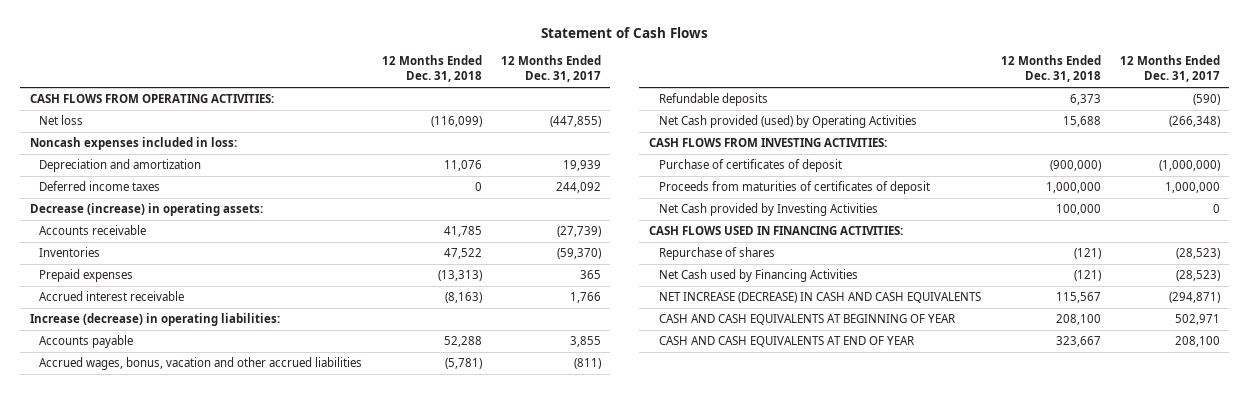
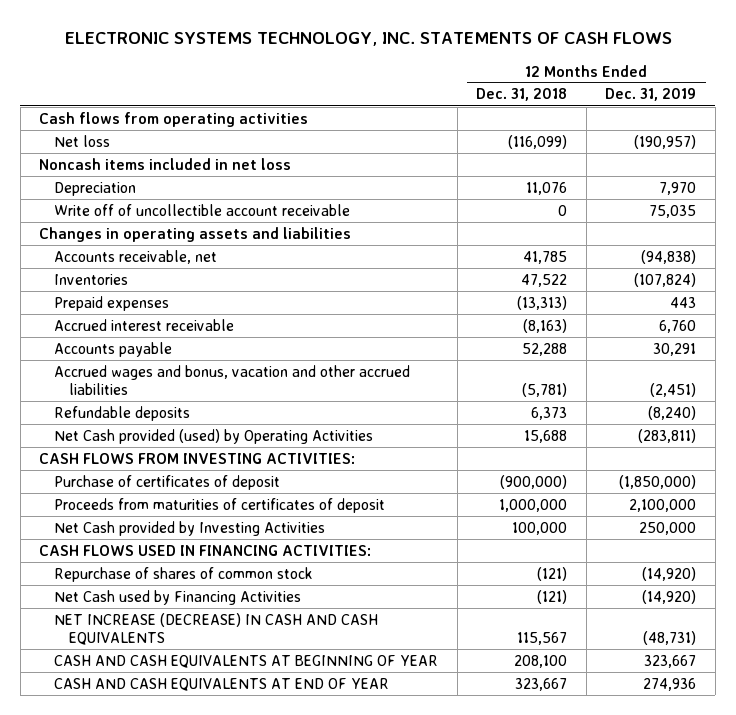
[540,27,708,39] Statement of Cash Flows -> [64,32,672,47] ELECTRONIC SYSTEMS TECHNOLOGY, INC. STATEMENTS OF CASH FLOWS
[500,55,601,83] 12 Months Ended Dec. 31, 2017 -> none
none -> [605,88,697,102] Dec. 31, 2019
[29,94,274,104] CASH FLOWS FROM OPERATING ACTIVITIES: -> [39,111,309,127] Cash flows from operating activities
[39,181,161,192] Deferred income taxes -> none
[29,137,237,151] Noncash expenses included in loss: -> [39,157,292,170] Noncash items included in net loss
[39,159,202,173] Depreciation and amortization -> [54,181,137,196] Depreciation
none -> [54,203,351,216] Write off of uncollectible account receivable
[29,203,263,217] Decrease (increase) in operating assets: -> [39,226,352,242] Changes in operating assets and liabilities
[39,225,147,236] Accounts receivable -> [54,249,218,264] Accounts receivable, net
[29,313,280,327] Increase (decrease) in operating liabilities: -> none
[39,357,363,371] Accrued wages, bonus, vacation and other accrued liabilities -> [54,364,411,395] Accrued wages and bonus, vacation and other accrued liabilities
[658,247,775,261] Repurchase of shares -> [54,566,314,582] Repurchase of shares of common stock

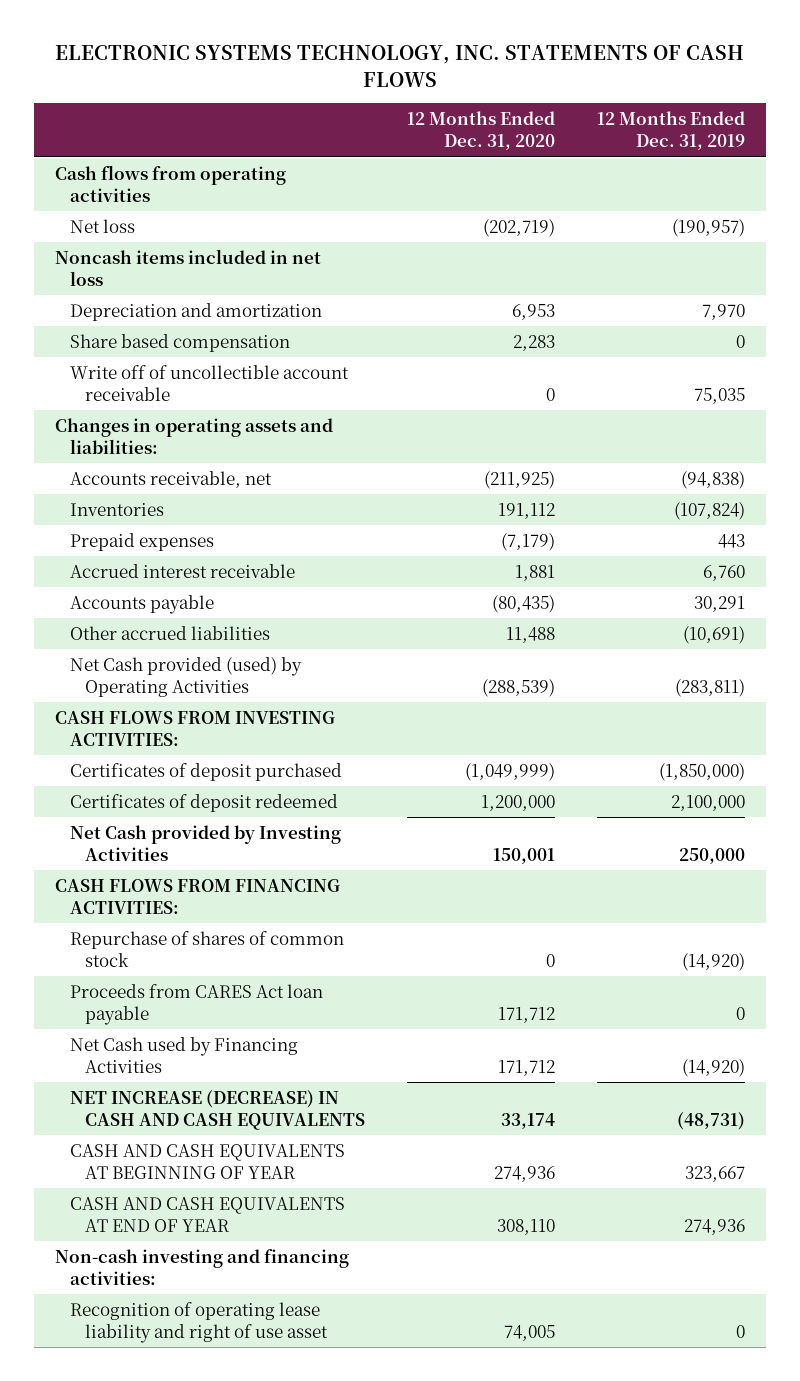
[476,88,568,102] Dec. 31, 2018 -> none
none -> [407,111,556,151] 12 Months Ended Dec. 31, 2020
[54,181,137,196] Depreciation -> [70,302,323,321] Depreciation and amortization
none -> [70,333,291,352] Share based compensation
[39,226,352,242] Changes in operating assets and liabilities -> [55,417,334,454] Changes in operating assets and liabilities:
[54,364,411,395] Accrued wages and bonus, vacation and other accrued liabilities -> none
[54,405,191,421] Refundable deposits -> none
none -> [70,625,271,640] Other accrued liabilities
[54,497,386,513] Proceeds from maturities of certificates of deposit -> none
[54,474,281,490] Purchase of certificates of deposit -> [70,762,343,781] Certificates of deposit purchased
none -> [70,793,339,812] Certificates of deposit redeemed
[39,544,372,556] CASH FLOWS USED IN FINANCING ACTIVITIES: -> [55,878,341,914] CASH FLOWS FROM FINANCING ACTIVITIES:
none -> [70,983,324,1025] Proceeds from CARES Act loan payable
none -> [55,1248,350,1285] Non-cash investing and financing activities:
none -> [70,1301,329,1343] Recognition of operating lease liability and right of use asset

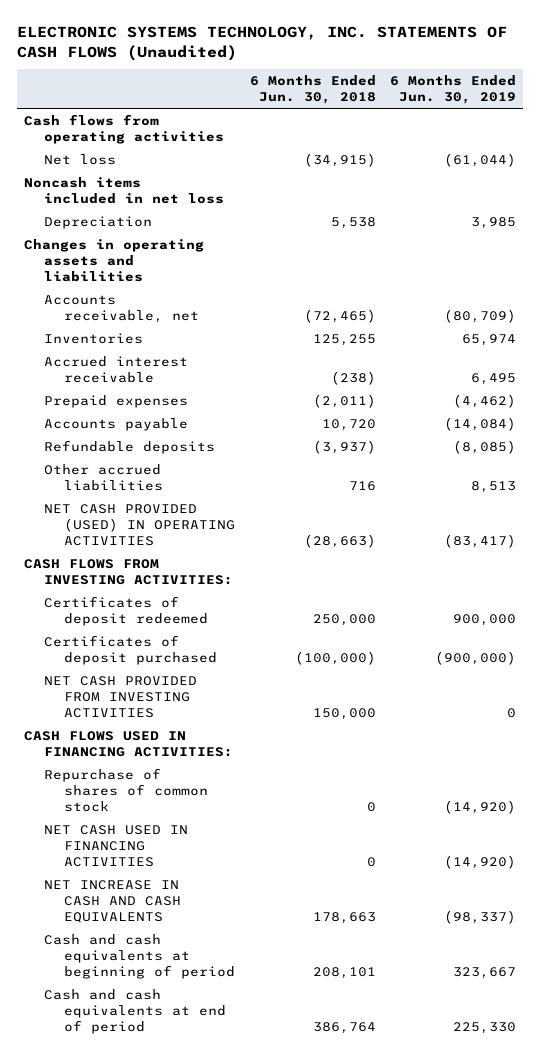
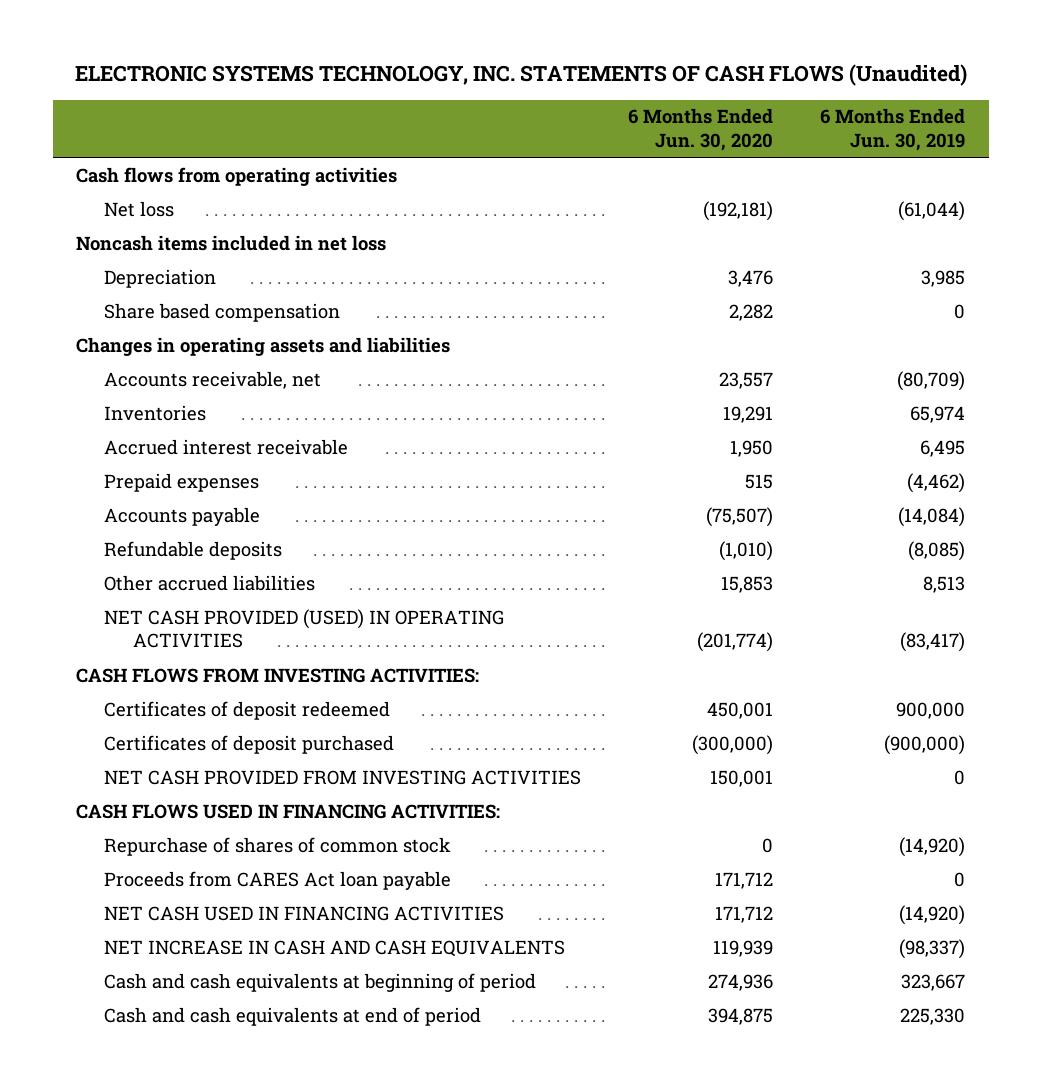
[249,75,376,105] 6 Months Ended Jun. 30, 2018 -> none
none -> [628,108,774,151] 6 Months Ended Jun. 30, 2020
none -> [104,302,341,322] Share based compensation
none -> [104,870,452,890] Proceeds from CARES Act loan payable

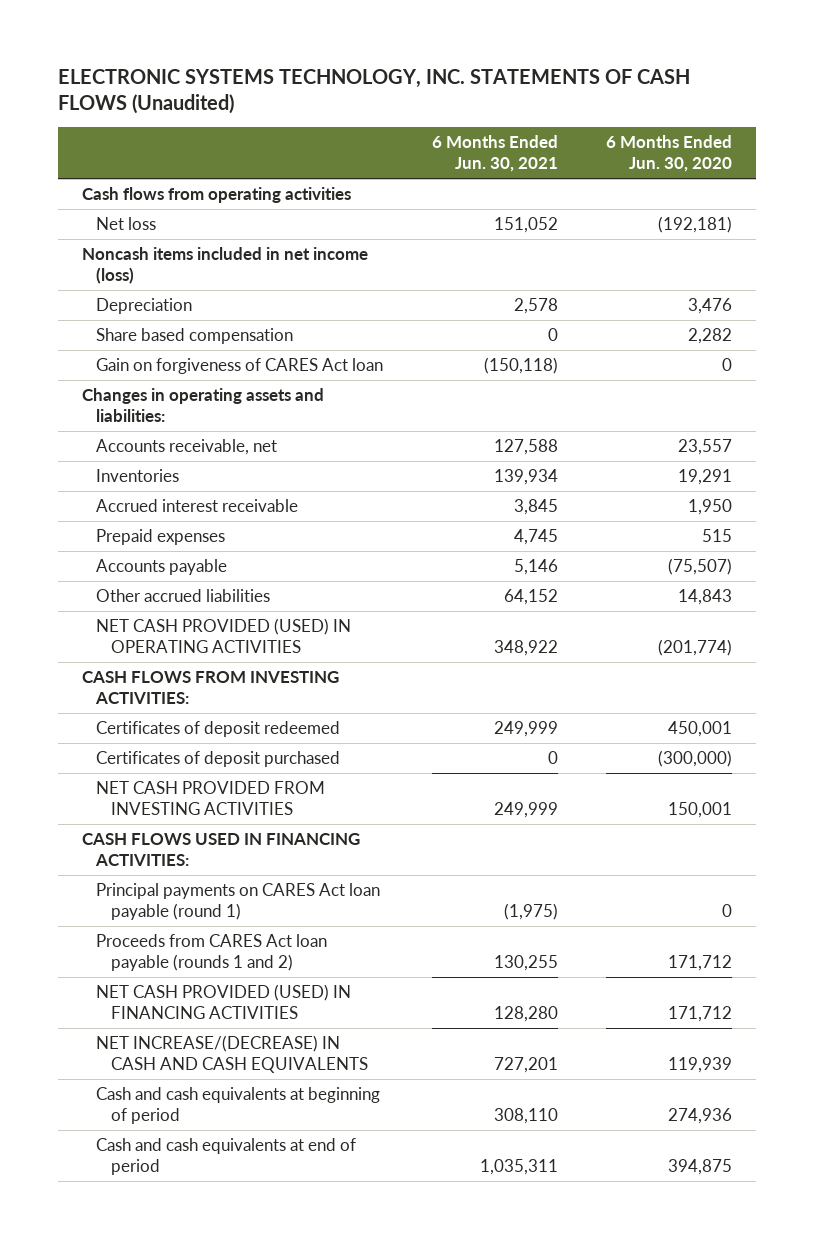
[820,108,966,151] 6 Months Ended Jun. 30, 2019 -> none
none -> [431,135,558,173] 6 Months Ended Jun. 30, 2021
[75,234,386,251] Noncash items included in net loss -> [81,247,368,285] Noncash items included in net income (loss)
none -> [96,358,384,375] Gain on forgiveness of CARES Act loan
[75,336,450,356] Changes in operating assets and liabilities -> [81,388,324,423] Changes in operating assets and liabilities:
[104,540,283,560] Refundable deposits -> none
[721,575,774,593] 15,853 -> [678,589,733,606] 14,843
[104,836,452,856] Repurchase of shares of common stock -> none
none -> [96,883,381,921] Principal payments on CARES Act loan payable (round 1)
[104,870,452,890] Proceeds from CARES Act loan payable -> [96,934,328,972] Proceeds from CARES Act loan payable (rounds 1 and 2)
[104,905,505,921] NET CASH USED IN FINANCING ACTIVITIES -> [96,984,352,1020] NET CASH PROVIDED (USED) IN FINANCING ACTIVITIES
[104,939,566,957] NET INCREASE IN CASH AND CASH EQUIVALENTS -> [96,1035,368,1074] NET INCREASE/(DECREASE) IN CASH AND CASH EQUIVALENTS

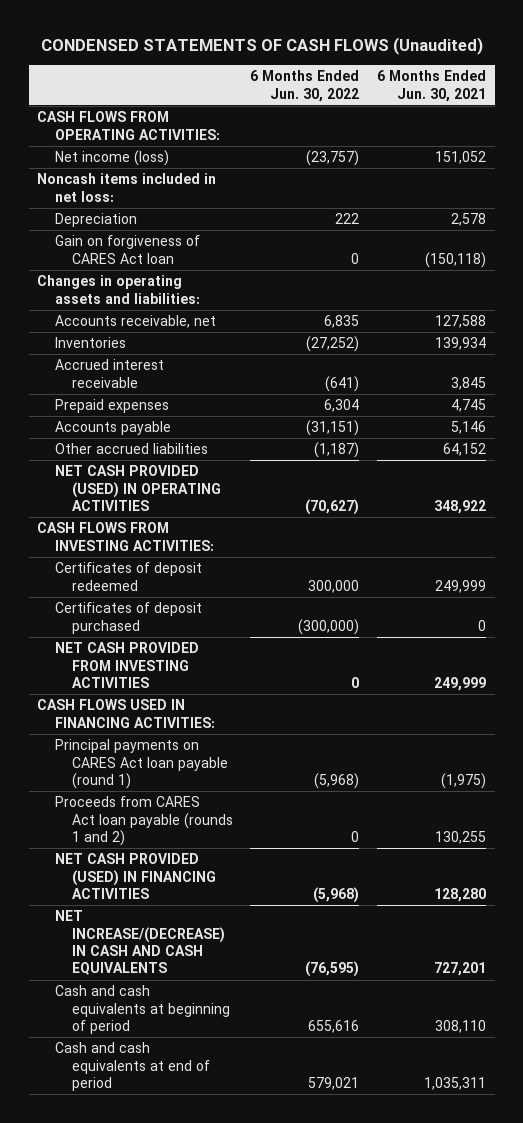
[57,68,690,115] ELECTRONIC SYSTEMS TECHNOLOGY, INC. STATEMENTS OF CASH FLOWS (Unaudited) -> [40,36,483,55] CONDENSED STATEMENTS OF CASH FLOWS (Unaudited)
[606,135,733,173] 6 Months Ended Jun. 30, 2020 -> none
none -> [250,70,360,102] 6 Months Ended Jun. 30, 2022
[81,187,351,204] Cash flows from operating activities -> [37,111,220,140] CASH FLOWS FROM OPERATING ACTIVITIES:
[96,217,157,231] Net loss -> [54,150,169,167] Net income (loss)
[81,247,368,285] Noncash items included in net income (loss) -> [37,173,217,202] Noncash items included in net loss:
[96,328,294,345] Share based compensation -> none

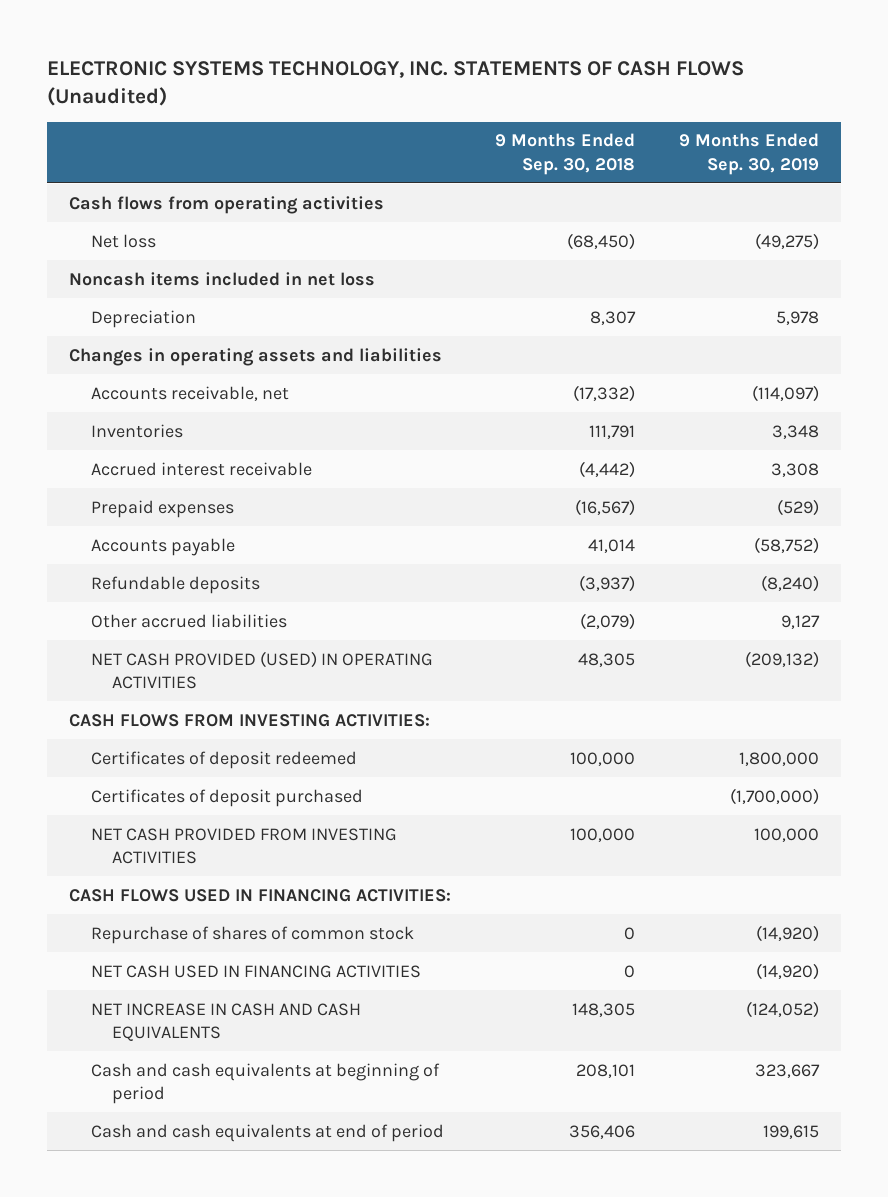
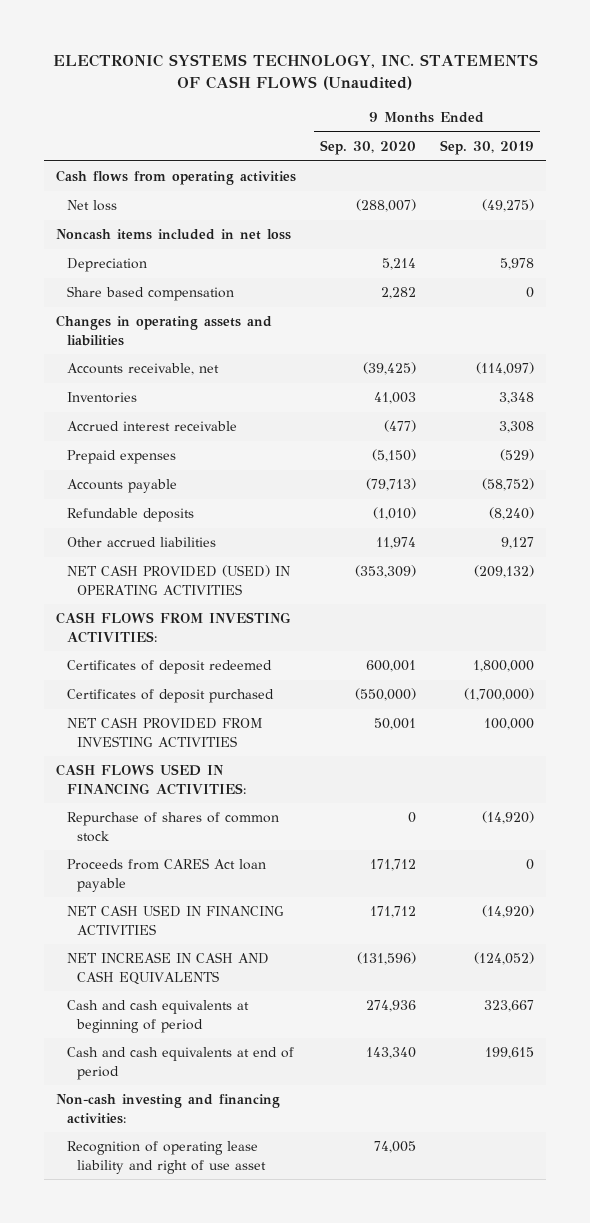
[495,133,636,175] 9 Months Ended Sep. 30, 2018 -> none
none -> [320,139,417,155] Sep. 30, 2020
none -> [66,286,234,302] Share based compensation
none -> [66,858,266,892] Proceeds from CARES Act loan payable
none -> [56,1094,281,1124] Non-cash investing and financing activities:
none -> [66,1141,267,1174] Recognition of operating lease liability and right of use asset

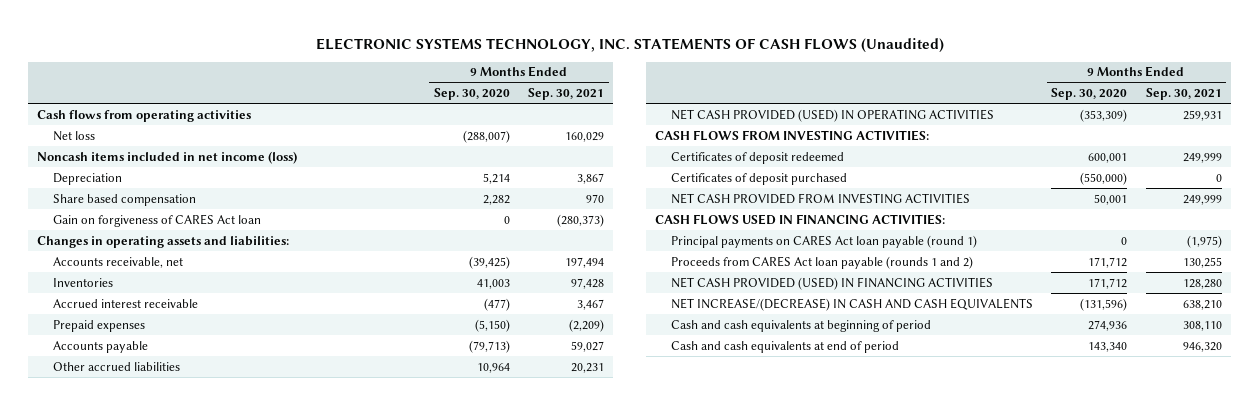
[439,139,534,155] Sep. 30, 2019 -> none
none -> [528,88,605,101] Sep. 30, 2021
[56,229,292,241] Noncash items included in net loss -> [37,150,298,164] Noncash items included in net income (loss)
none -> [53,213,262,227] Gain on forgiveness of CARES Act loan
[56,315,273,346] Changes in operating assets and liabilities -> [37,235,290,248] Changes in operating assets and liabilities:
[66,508,194,523] Refundable deposits -> none
[376,537,417,550] 11,974 -> [476,362,510,373] 10,964
[66,812,279,842] Repurchase of shares of common stock -> none
none -> [670,234,977,248] Principal payments on CARES Act loan payable (round 1)
[66,858,266,892] Proceeds from CARES Act loan payable -> [670,255,973,269] Proceeds from CARES Act loan payable (rounds 1 and 2)
[66,905,284,935] NET CASH USED IN FINANCING ACTIVITIES -> [670,276,993,290] NET CASH PROVIDED (USED) IN FINANCING ACTIVITIES
[66,952,269,985] NET INCREASE IN CASH AND CASH EQUIVALENTS -> [670,297,1033,311] NET INCREASE/(DECREASE) IN CASH AND CASH EQUIVALENTS
[56,1094,281,1124] Non-cash investing and financing activities: -> none
[66,1141,267,1174] Recognition of operating lease liability and right of use asset -> none

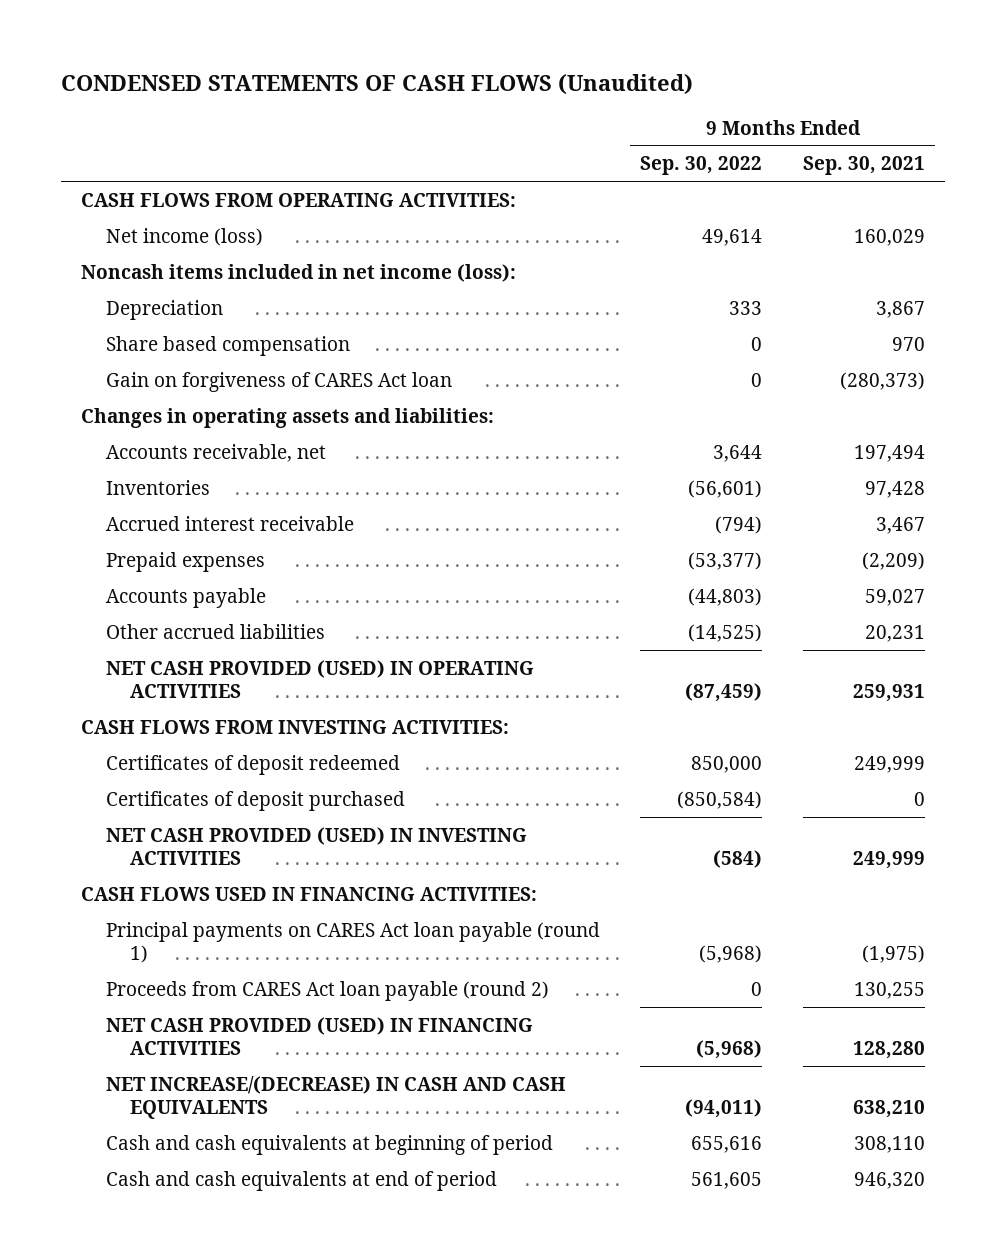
[315,37,944,53] ELECTRONIC SYSTEMS TECHNOLOGY, INC. STATEMENTS OF CASH FLOWS (Unaudited) -> [61,73,694,95] CONDENSED STATEMENTS OF CASH FLOWS (Unaudited)
[433,88,510,101] Sep. 30, 2020 -> none
none -> [640,156,763,176] Sep. 30, 2022
[37,109,252,122] Cash flows from operating activities -> [81,192,517,207] CASH FLOWS FROM OPERATING ACTIVITIES:
[53,130,96,141] Net loss -> [105,227,263,246] Net income (loss)
[37,150,298,164] Noncash items included in net income (loss) -> [81,263,517,282] Noncash items included in net income (loss):
[670,192,970,204] NET CASH PROVIDED FROM INVESTING ACTIVITIES -> [105,826,527,865] NET CASH PROVIDED (USED) IN INVESTING ACTIVITIES
[670,255,973,269] Proceeds from CARES Act loan payable (rounds 1 and 2) -> [105,980,549,1001] Proceeds from CARES Act loan payable (round 2)

